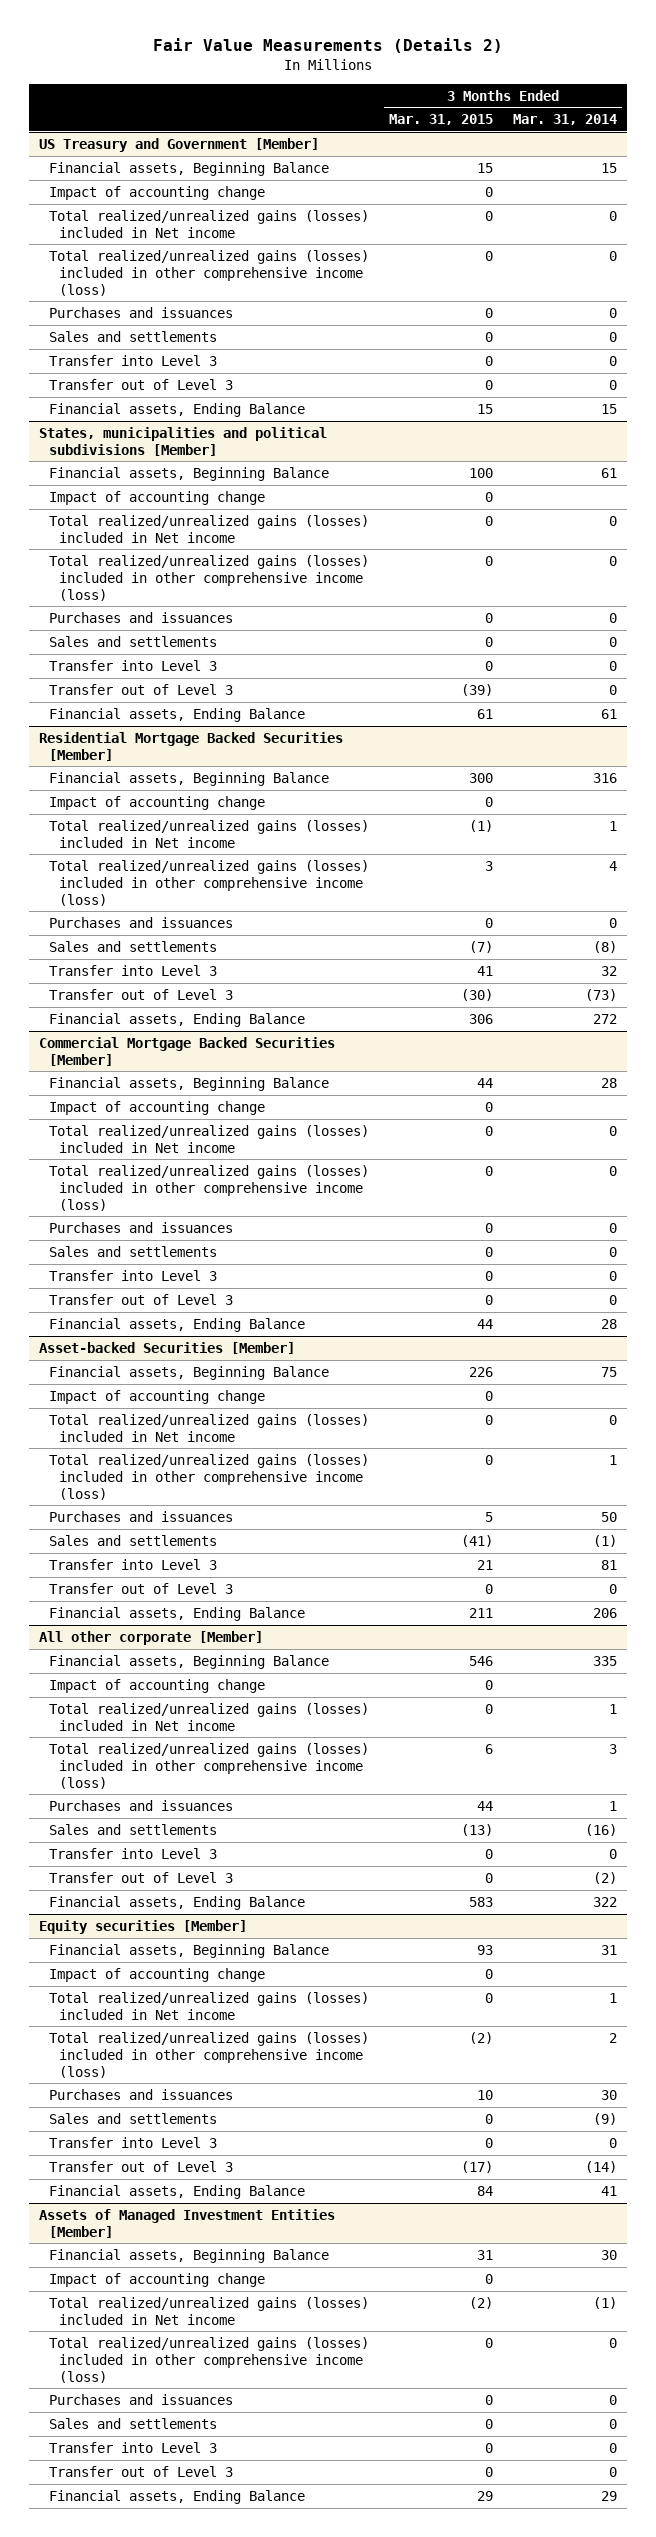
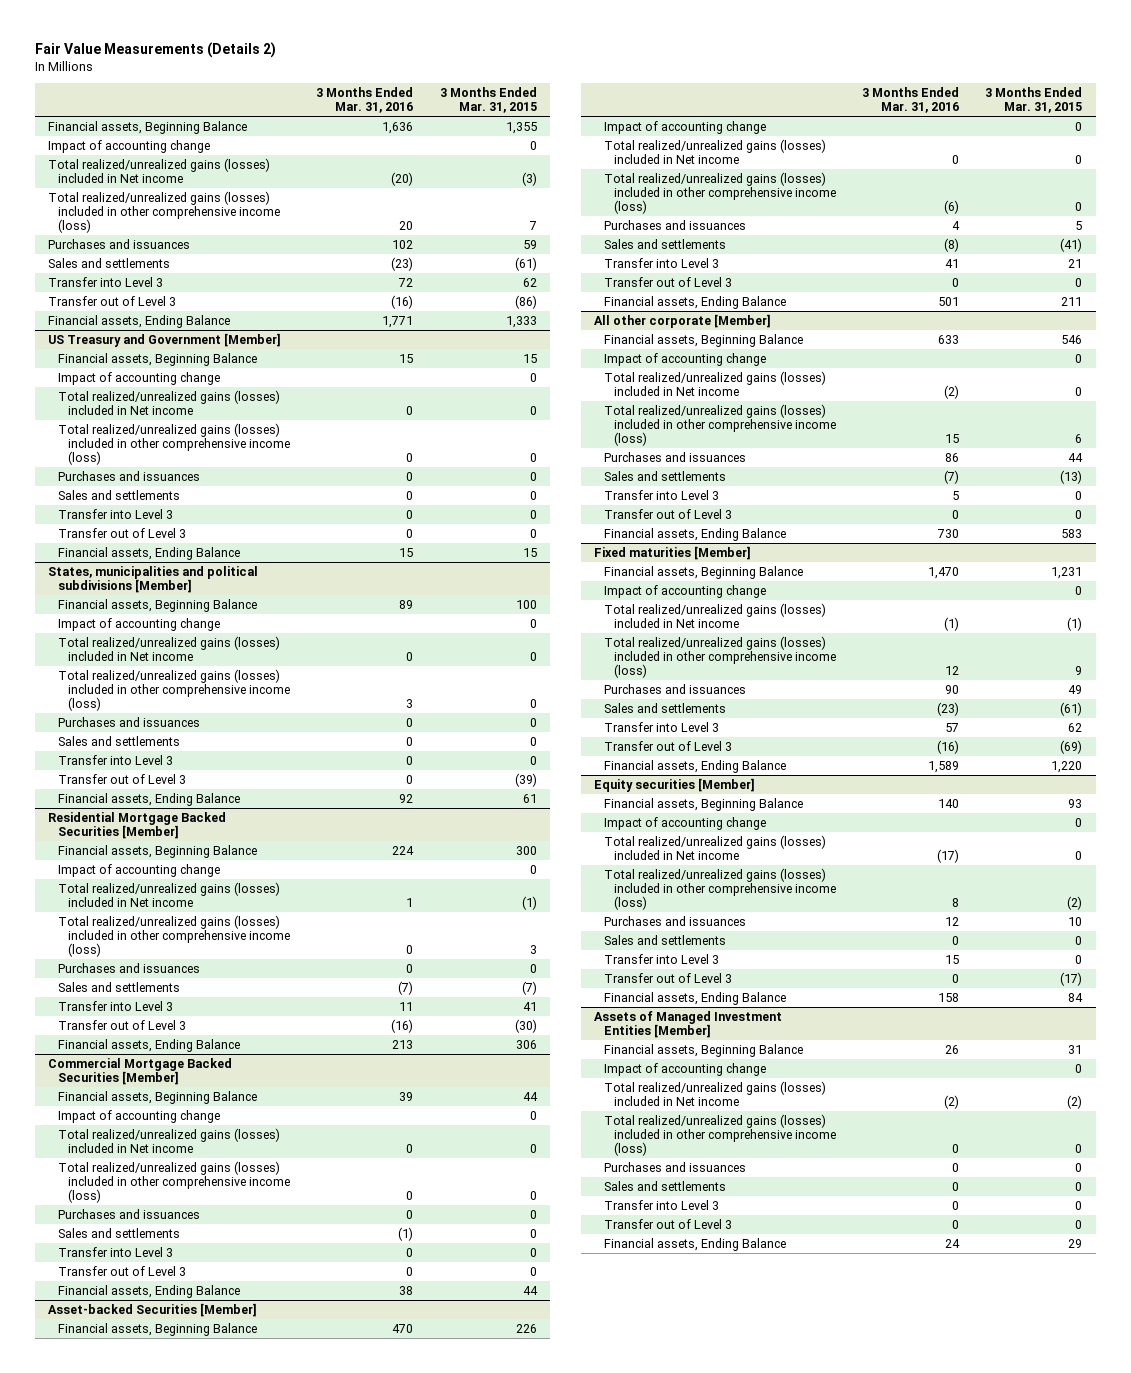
[513,114,618,126] Mar. 31, 2014 -> none
none -> [316,87,414,114] 3 Months Ended Mar. 31, 2016
none -> [48,120,248,134] Financial assets, Beginning Balance
none -> [48,139,211,153] Impact of accounting change
none -> [48,157,271,184] Total realized/unrealized gains (losses) included in Net income
none -> [48,190,281,234] Total realized/unrealized gains (losses) included in other comprehensive income (loss)
none -> [48,238,191,249] Purchases and issuances
none -> [48,257,171,268] Sales and settlements
none -> [48,276,164,287] Transfer into Level 3
none -> [48,295,177,306] Transfer out of Level 3
none -> [48,314,231,328] Financial assets, Ending Balance
none -> [593,545,751,560] Fixed maturities [Member]
none -> [603,565,803,579] Financial assets, Beginning Balance
none -> [603,584,766,598] Impact of accounting change
none -> [603,602,826,629] Total realized/unrealized gains (losses) included in Net income
none -> [603,635,836,679] Total realized/unrealized gains (losses) included in other comprehensive income (loss)
none -> [603,683,746,694] Purchases and issuances
none -> [603,702,726,713] Sales and settlements
none -> [603,721,719,732] Transfer into Level 3
none -> [603,740,732,751] Transfer out of Level 3
none -> [603,759,786,773] Financial assets, Ending Balance

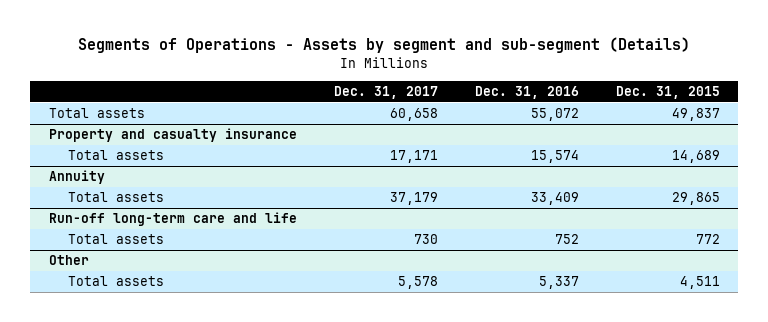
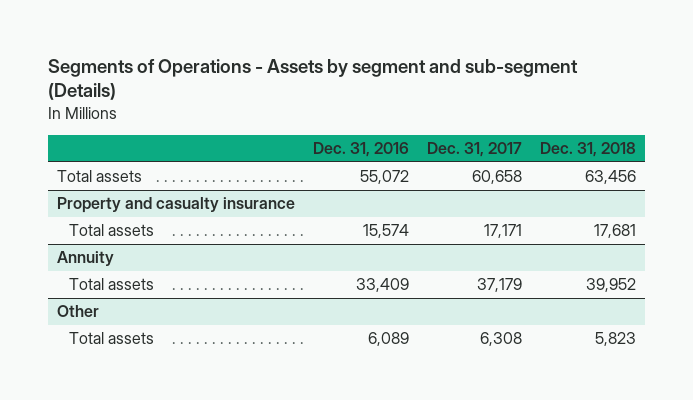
[615,86,720,100] Dec. 31, 2015 -> none
none -> [539,142,636,158] Dec. 31, 2018
[48,212,297,227] Run-off long-term care and life -> none
[68,234,165,245] Total assets -> none
[397,276,438,290] 5,578 -> [479,332,522,347] 6,308
[538,276,579,290] 5,337 -> [367,332,409,347] 6,089

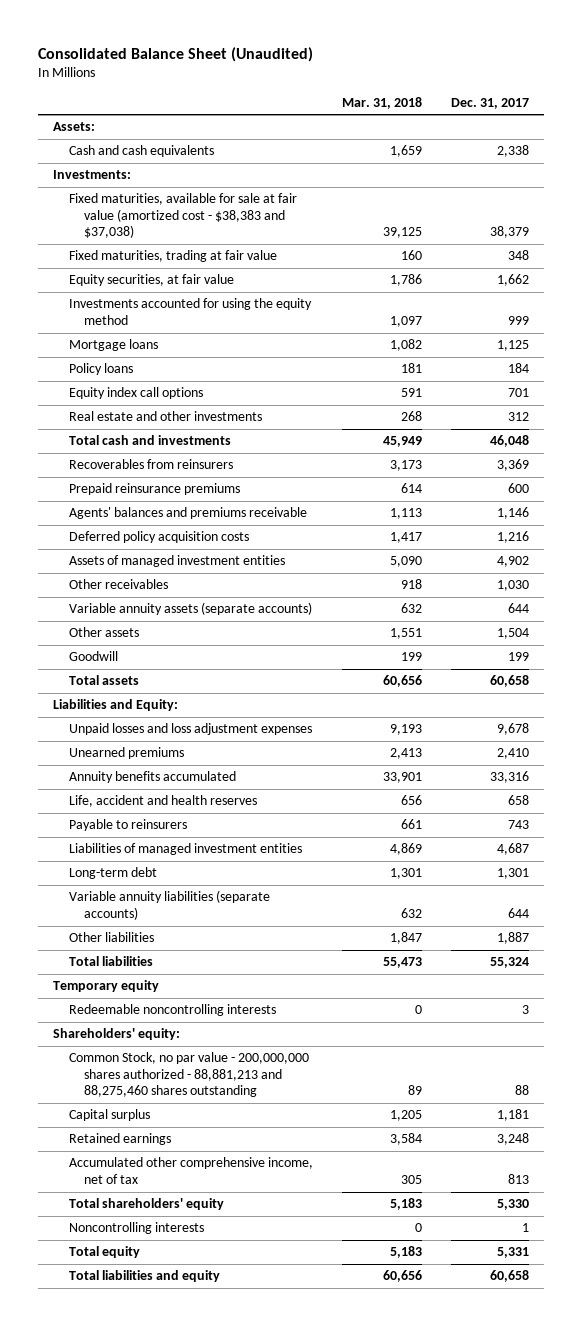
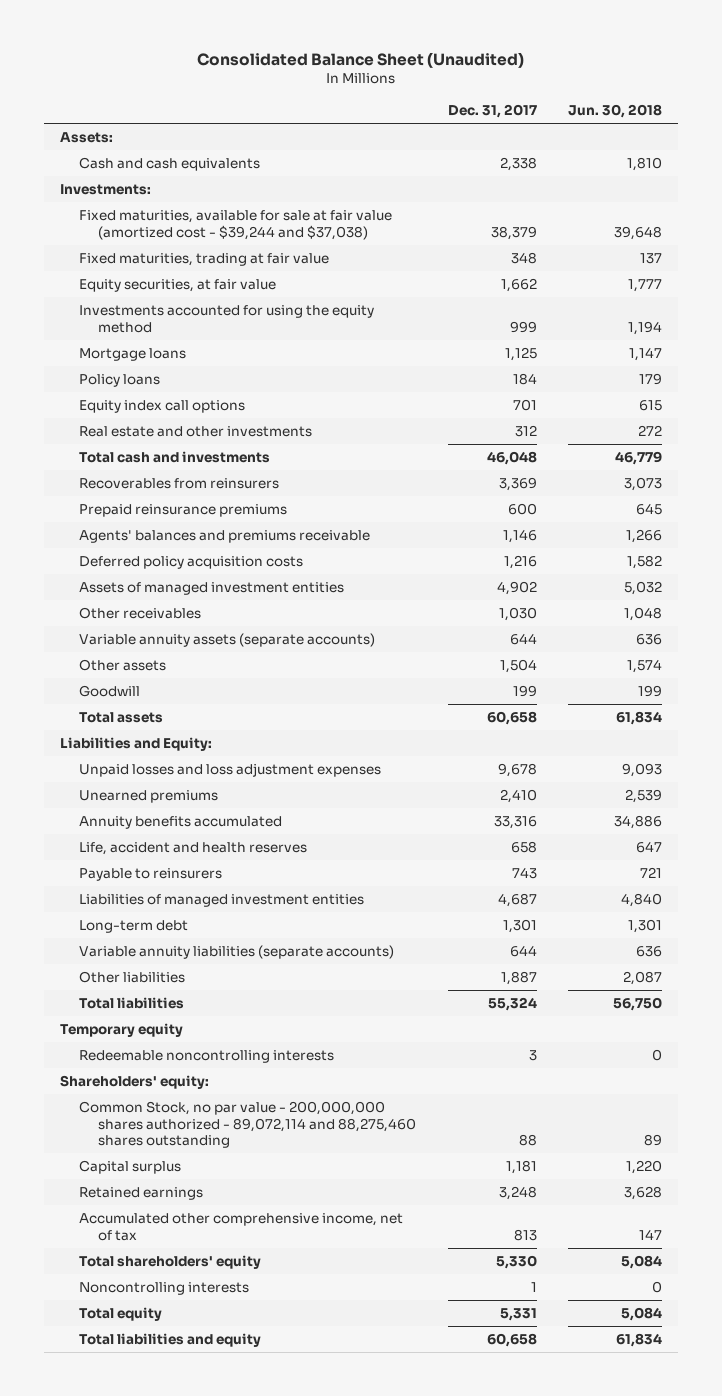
[342,96,423,109] Mar. 31, 2018 -> none
none -> [568,104,663,119] Jun. 30, 2018
[68,193,297,239] Fixed maturities, available for sale at fair value (amortized cost - $38,383 and $37,038) -> [78,210,392,240] Fixed maturities, available for sale at fair value (amortized cost - $39,244 and $37,038)
[68,1052,309,1098] Common Stock, no par value - 200,000,000 shares authorized - 88,881,213 and 88,275,460 shares outstanding -> [78,1101,416,1149] Common Stock, no par value - 200,000,000 shares authorized - 89,072,114 and 88,275,460 shares outstanding

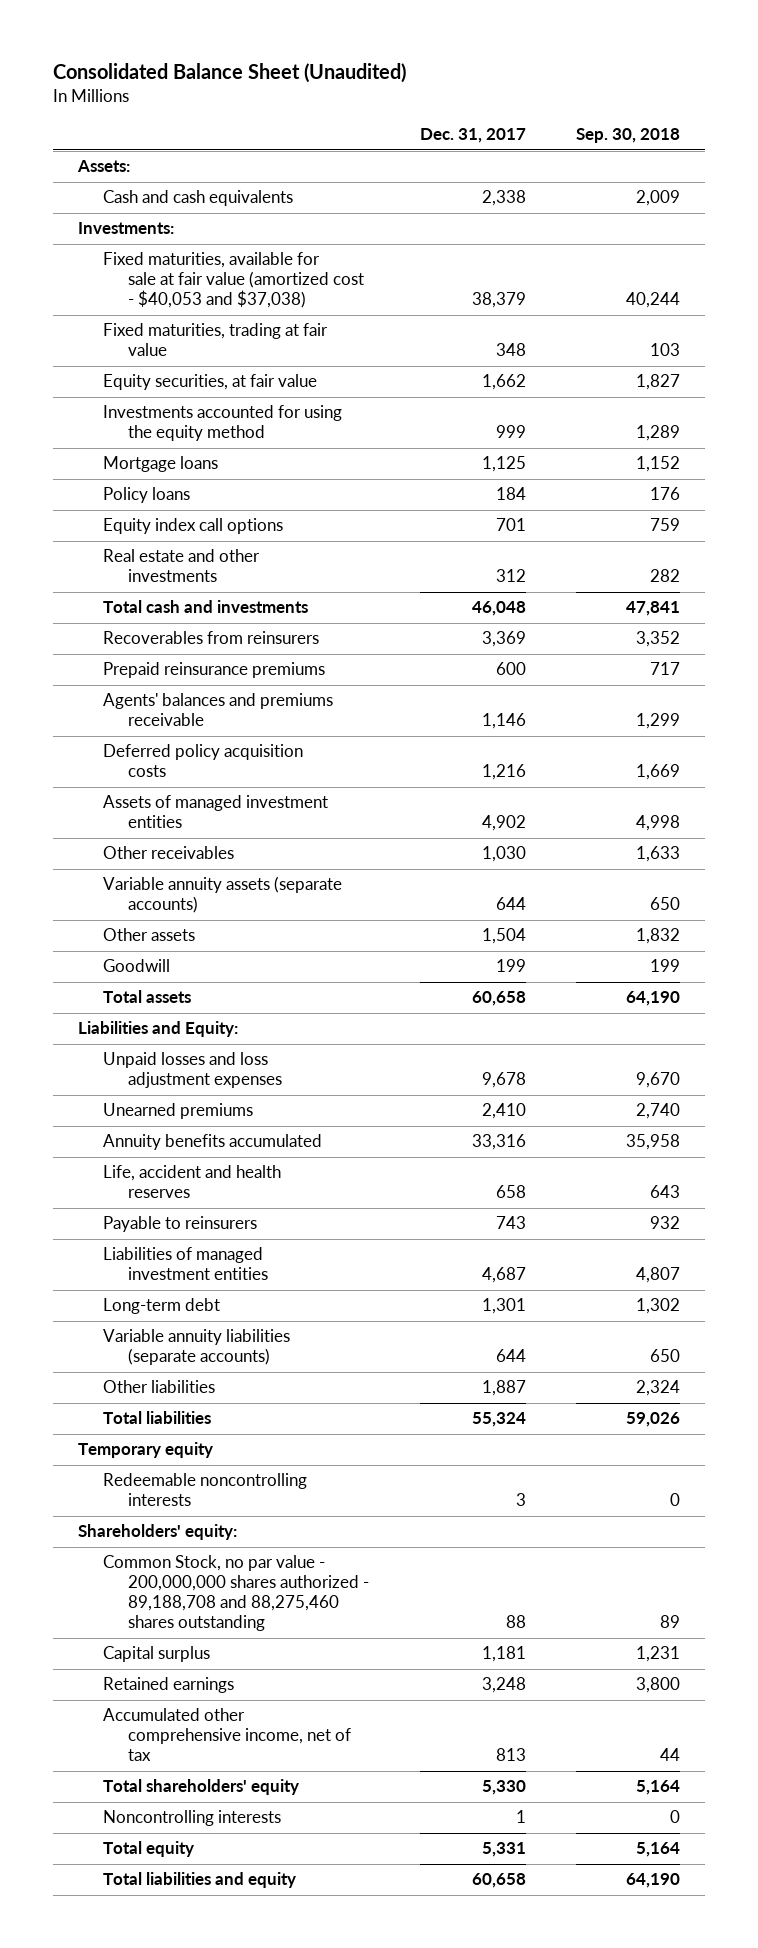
[568,104,663,119] Jun. 30, 2018 -> none
none -> [576,128,681,144] Sep. 30, 2018
[78,210,392,240] Fixed maturities, available for sale at fair value (amortized cost - $39,244 and $37,038) -> [103,252,365,309] Fixed maturities, available for sale at fair value (amortized cost - $40,053 and $37,038)
[78,1101,416,1149] Common Stock, no par value - 200,000,000 shares authorized - 89,072,114 and 88,275,460 shares outstanding -> [103,1555,370,1632] Common Stock, no par value - 200,000,000 shares authorized - 89,188,708 and 88,275,460 shares outstanding

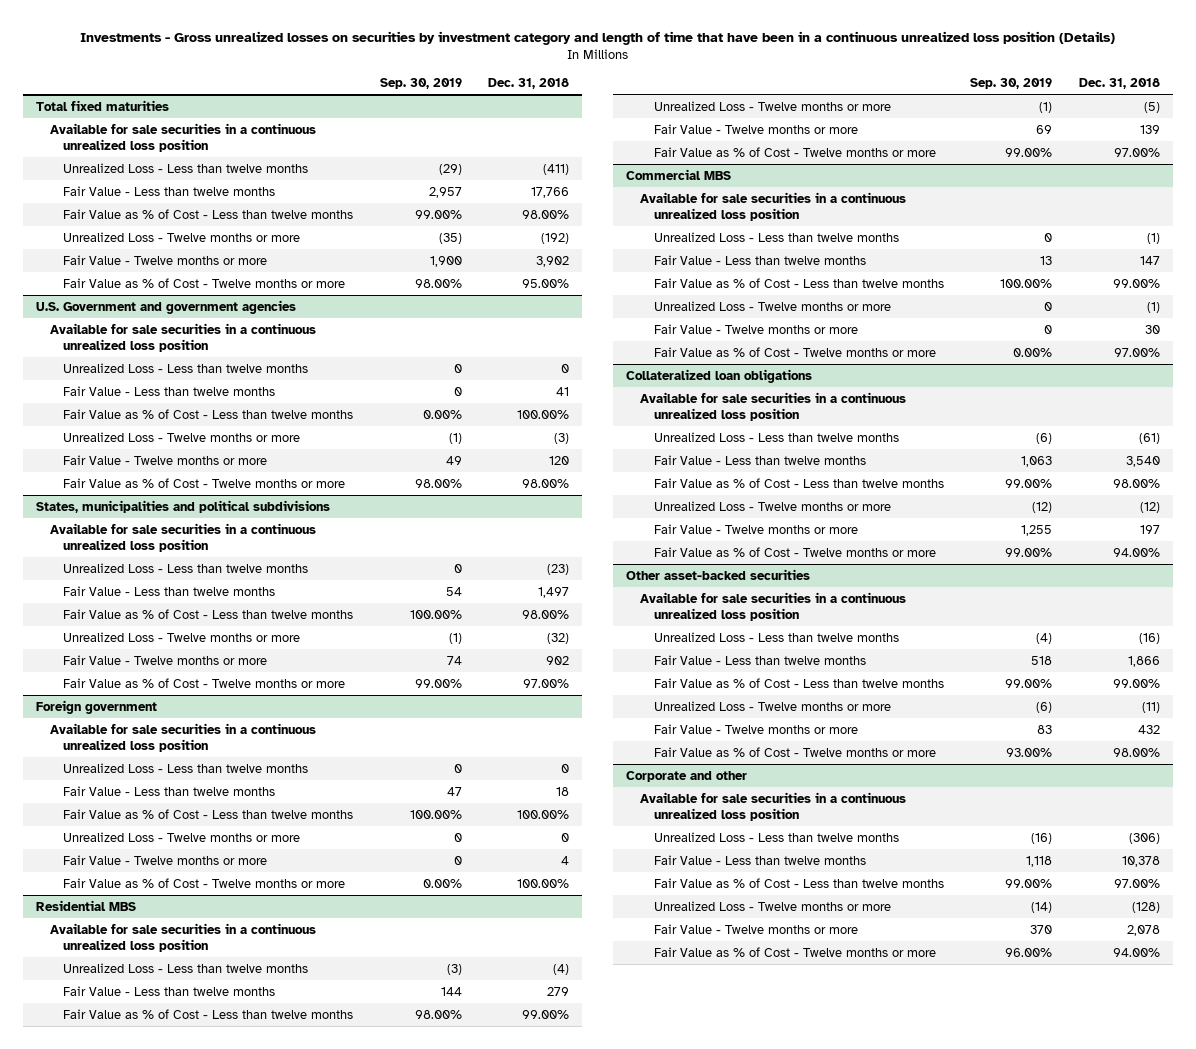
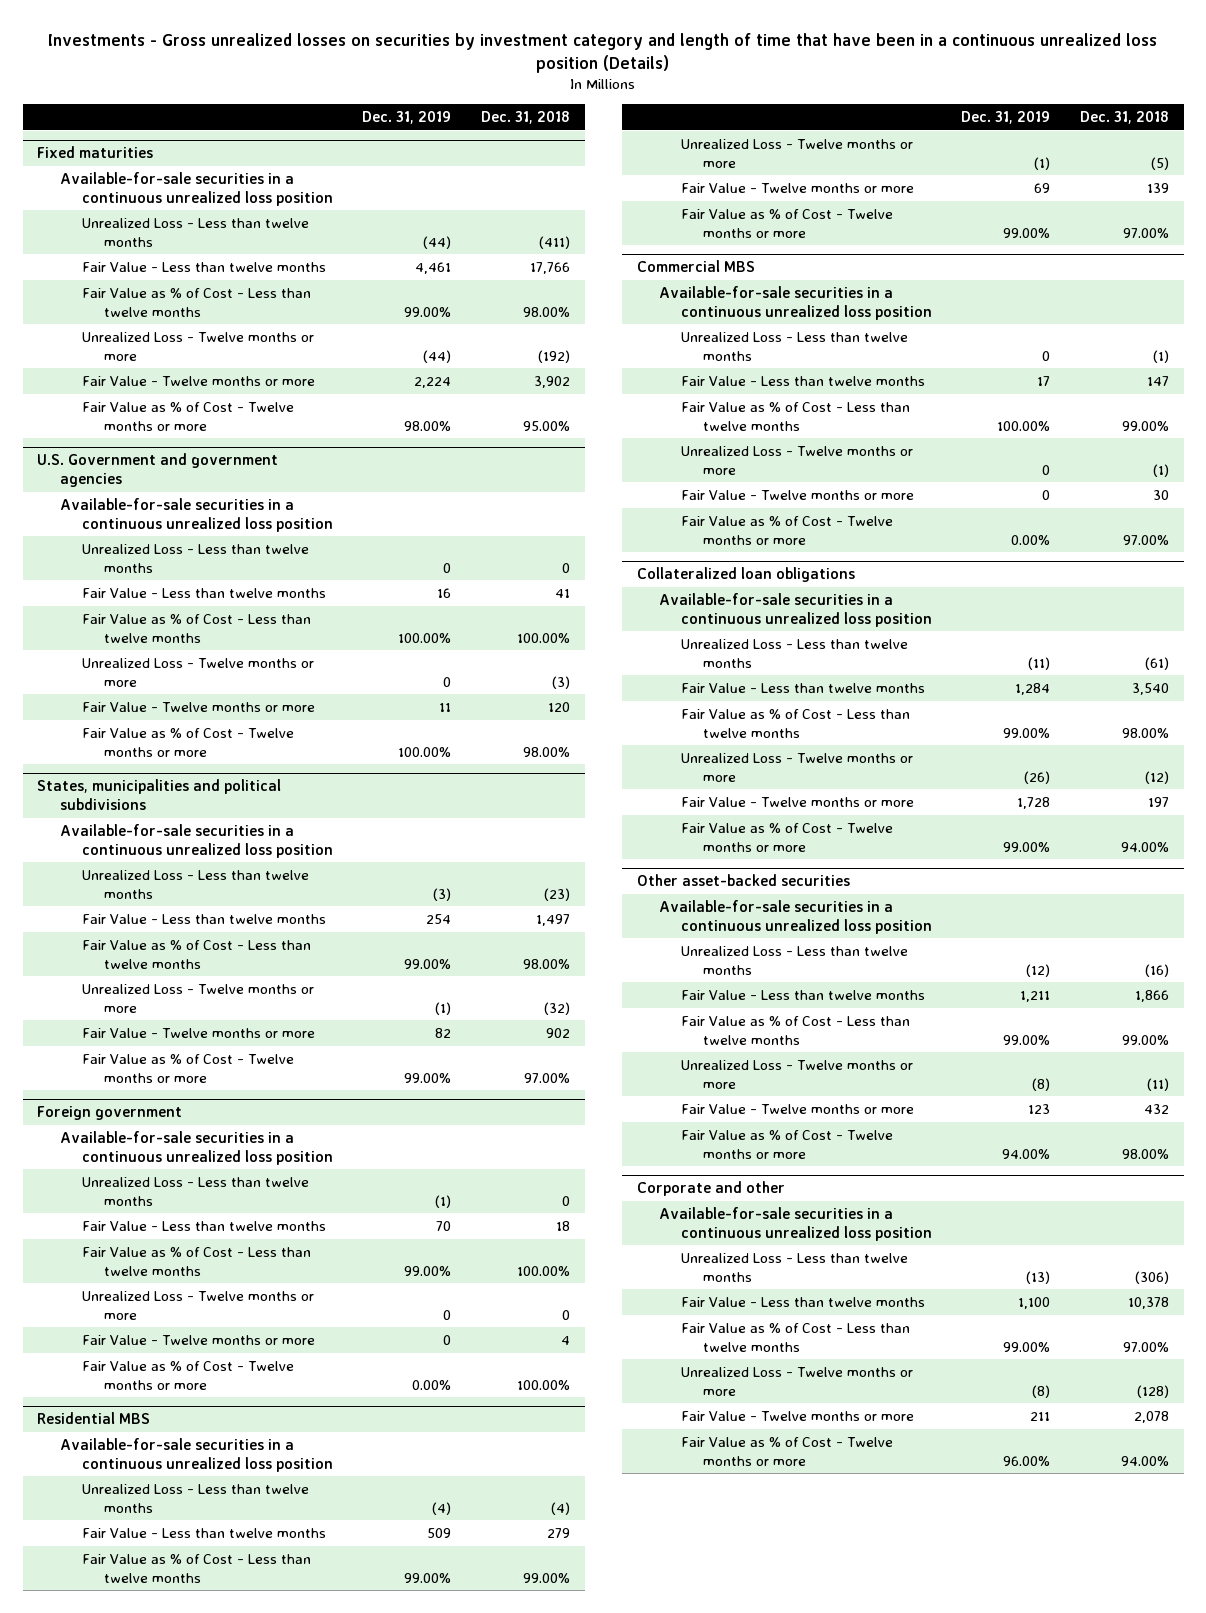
[379,77,462,89] Sep. 30, 2019 -> none
none -> [362,110,452,124] Dec. 31, 2019
[35,99,169,111] Total fixed maturities -> [37,146,154,159] Fixed maturities
[49,122,316,152] Available for sale securities in a continuous unrealized loss position -> [59,171,333,206] Available-for-sale securities in a continuous unrealized loss position
[49,322,316,352] Available for sale securities in a continuous unrealized loss position -> [59,497,333,532] Available-for-sale securities in a continuous unrealized loss position
[49,522,316,552] Available for sale securities in a continuous unrealized loss position -> [59,823,333,858] Available-for-sale securities in a continuous unrealized loss position
[49,722,316,752] Available for sale securities in a continuous unrealized loss position -> [59,1130,333,1165] Available-for-sale securities in a continuous unrealized loss position
[49,922,316,952] Available for sale securities in a continuous unrealized loss position -> [59,1437,333,1472] Available-for-sale securities in a continuous unrealized loss position
[640,191,907,221] Available for sale securities in a continuous unrealized loss position -> [658,285,932,320] Available-for-sale securities in a continuous unrealized loss position
[640,391,907,421] Available for sale securities in a continuous unrealized loss position -> [658,592,932,627] Available-for-sale securities in a continuous unrealized loss position
[640,591,907,621] Available for sale securities in a continuous unrealized loss position -> [658,899,932,934] Available-for-sale securities in a continuous unrealized loss position
[640,791,907,821] Available for sale securities in a continuous unrealized loss position -> [658,1206,932,1241] Available-for-sale securities in a continuous unrealized loss position

